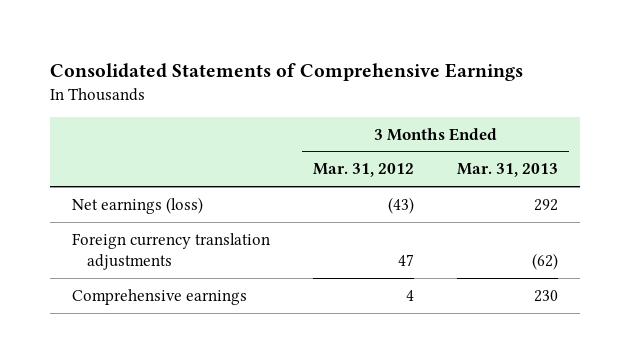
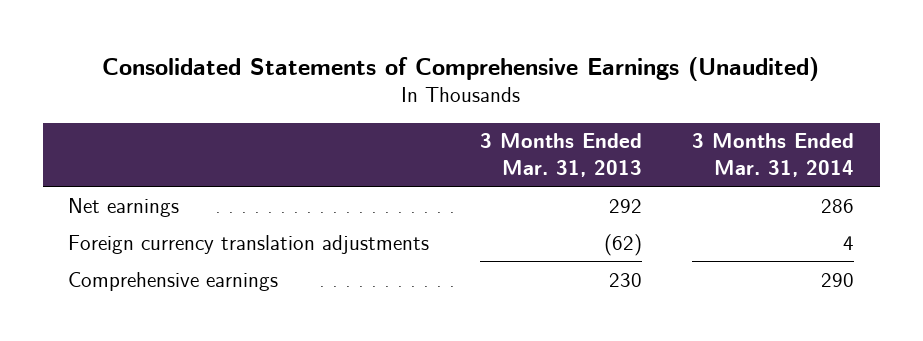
[50,62,524,81] Consolidated Statements of Comprehensive Earnings -> [102,56,820,81] Consolidated Statements of Comprehensive Earnings (Unaudited)
[313,163,415,178] Mar. 31, 2012 -> none
none -> [692,133,855,177] 3 Months Ended Mar. 31, 2014
[72,196,204,214] Net earnings (loss) -> [68,197,180,217] Net earnings

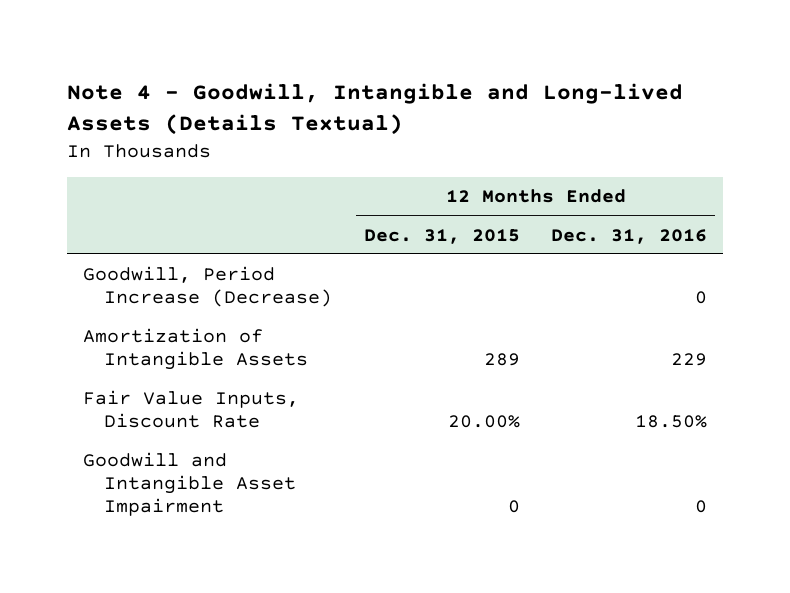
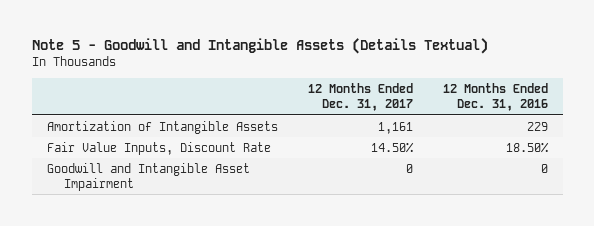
[67,82,684,135] Note 4 - Goodwill, Intangible and Long-lived Assets (Details Textual) -> [31,38,488,55] Note 5 - Goodwill and Intangible Assets (Details Textual)
[363,228,520,244] Dec. 31, 2015 -> none
none -> [307,82,413,112] 12 Months Ended Dec. 31, 2017
[83,266,333,308] Goodwill, Period Increase (Decrease) -> none

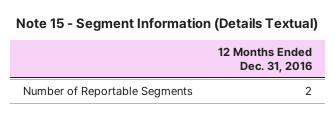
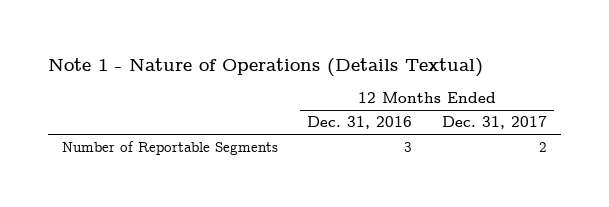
[16,17,319,32] Note 15 - Segment Information (Details Textual) -> [47,57,483,77] Note 1 - Nature of Operations (Details Textual)
none -> [441,116,547,130] Dec. 31, 2017
[305,85,313,95] 2 -> [404,142,413,153] 3

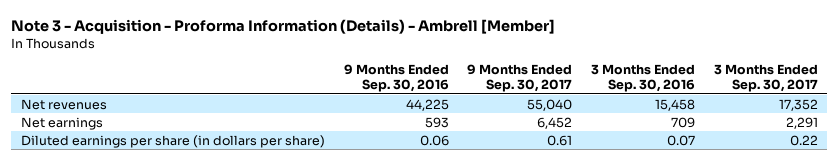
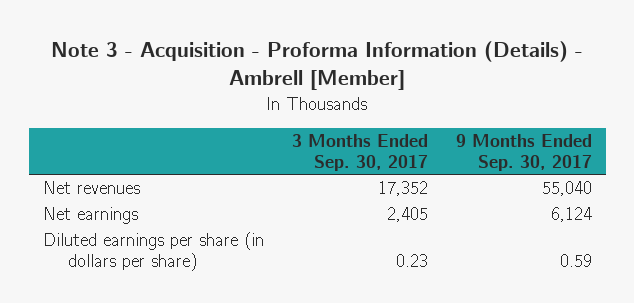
[343,64,449,93] 9 Months Ended Sep. 30, 2016 -> none
[590,64,695,93] 3 Months Ended Sep. 30, 2016 -> none
[537,116,573,129] 6,452 -> [550,207,592,223] 6,124
[785,116,818,129] 2,291 -> [386,207,428,223] 2,405
[547,134,573,146] 0.61 -> [559,254,592,268] 0.59
[789,134,818,146] 0.22 -> [395,254,428,268] 0.23

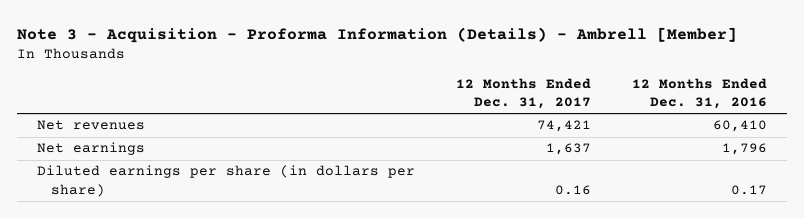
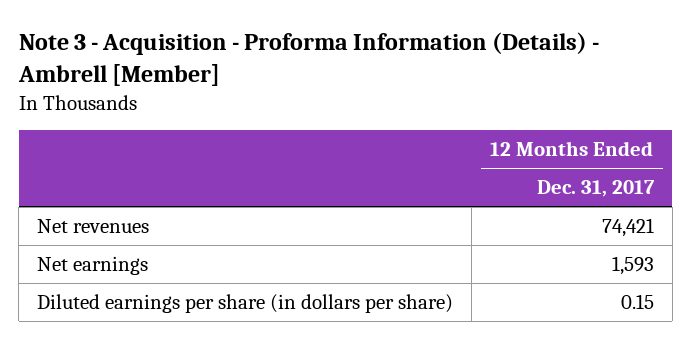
[631,77,767,110] 12 Months Ended Dec. 31, 2016 -> none
[545,143,591,156] 1,637 -> [611,255,654,275] 1,593
[554,184,591,195] 0.16 -> [620,293,654,309] 0.15

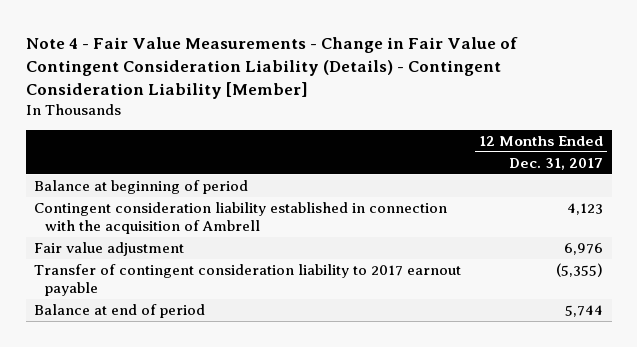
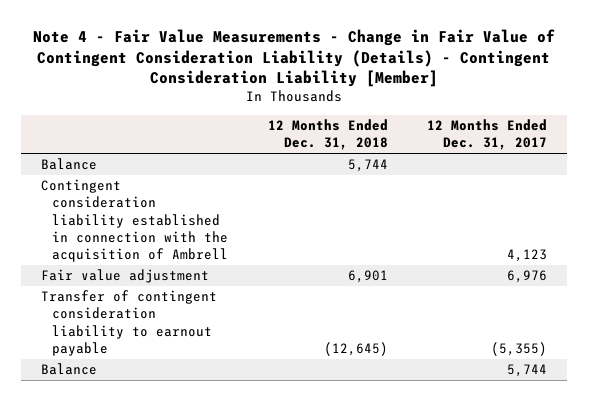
none -> [267,119,388,151] 12 Months Ended Dec. 31, 2018
[34,180,249,195] Balance at beginning of period -> [41,158,98,171] Balance
[34,264,462,296] Transfer of contingent consideration liability to 2017 earnout payable -> [41,290,218,356] Transfer of contingent consideration liability to earnout payable
[34,304,206,319] Balance at end of period -> [41,363,98,376] Balance

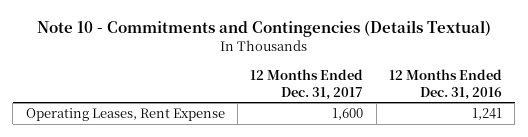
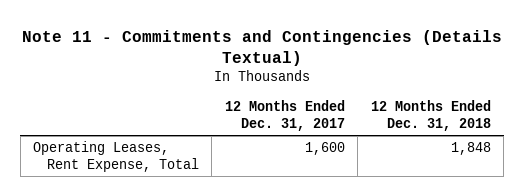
[36,20,491,38] Note 10 - Commitments and Contingencies (Details Textual) -> [22,29,503,66] Note 11 - Commitments and Contingencies (Details Textual)
[389,68,503,100] 12 Months Ended Dec. 31, 2016 -> none
none -> [370,100,491,132] 12 Months Ended Dec. 31, 2018
[25,108,225,122] Operating Leases, Rent Expense -> [33,141,199,172] Operating Leases, Rent Expense, Total

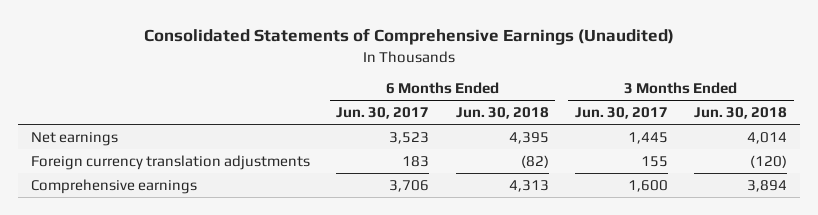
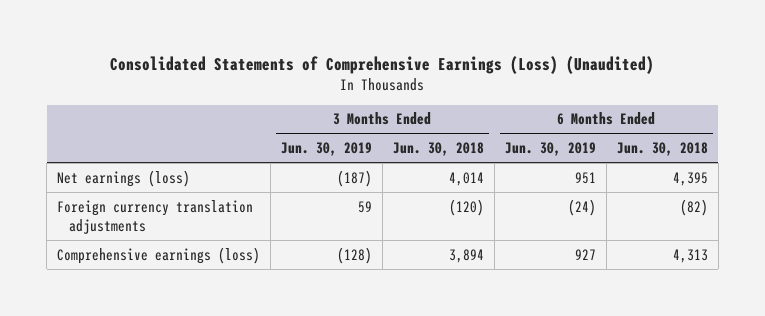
[144,28,675,46] Consolidated Statements of Comprehensive Earnings (Unaudited) -> [110,55,655,74] Consolidated Statements of Comprehensive Earnings (Loss) (Unaudited)
[336,107,430,120] Jun. 30, 2017 -> none
[574,107,668,120] Jun. 30, 2017 -> none
none -> [280,141,372,156] Jun. 30, 2019
none -> [504,141,596,156] Jun. 30, 2019
[31,131,119,146] Net earnings -> [57,169,191,187] Net earnings (loss)
[31,178,198,194] Comprehensive earnings -> [57,246,261,264] Comprehensive earnings (loss)

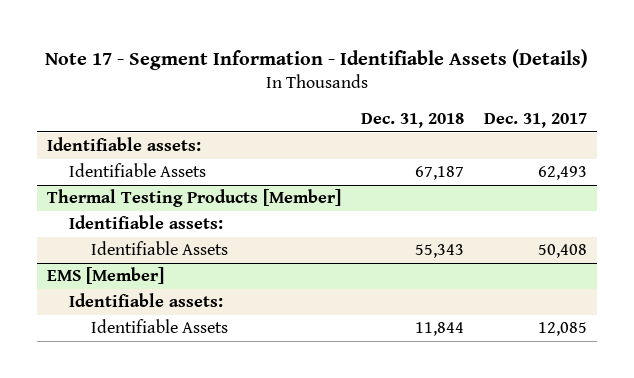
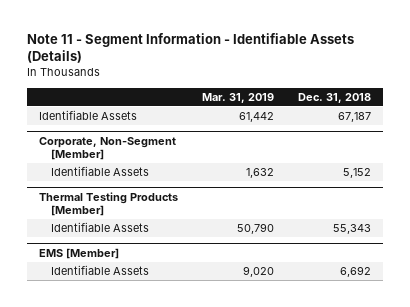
[44,48,588,70] Note 17 - Segment Information - Identifiable Assets (Details) -> [26,33,354,64] Note 11 - Segment Information - Identifiable Assets (Details)
[483,113,587,129] Dec. 31, 2017 -> none
none -> [202,92,275,103] Mar. 31, 2019
[47,137,202,152] Identifiable assets: -> none
none -> [38,136,176,161] Corporate, Non-Segment [Member]
none -> [51,166,150,177] Identifiable Assets
[69,215,224,230] Identifiable assets: -> none
[69,293,224,308] Identifiable assets: -> none
[414,322,464,337] 11,844 -> [340,266,372,278] 6,692

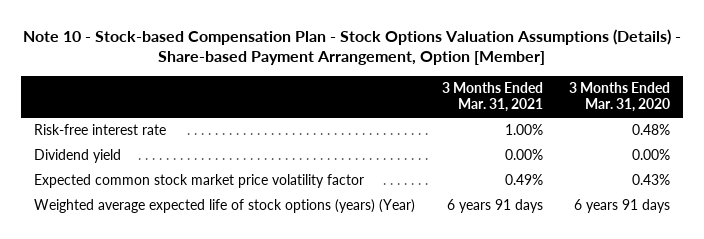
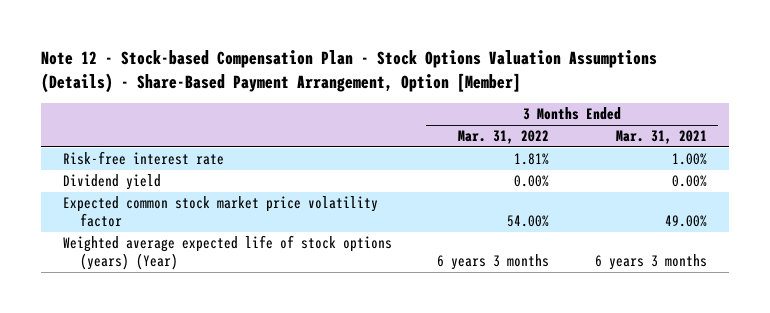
[23,28,682,66] Note 10 - Stock-based Compensation Plan - Stock Options Valuation Assumptions (Details) - Share-based Payment Arrangement, Option [Member] -> [40,50,657,93] Note 12 - Stock-based Compensation Plan - Stock Options Valuation Assumptions (Details) - Share-Based Payment Arrangement, Option [Member]
[569,81,671,113] 3 Months Ended Mar. 31, 2020 -> none
none -> [458,130,550,145] Mar. 31, 2022
[504,174,543,186] 0.49% -> [664,214,707,227] 49.00%
[446,199,543,214] 6 years 91 days -> [594,253,707,270] 6 years 3 months

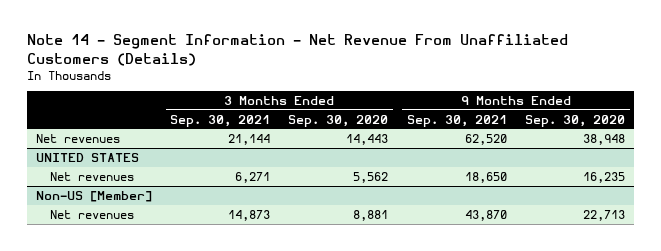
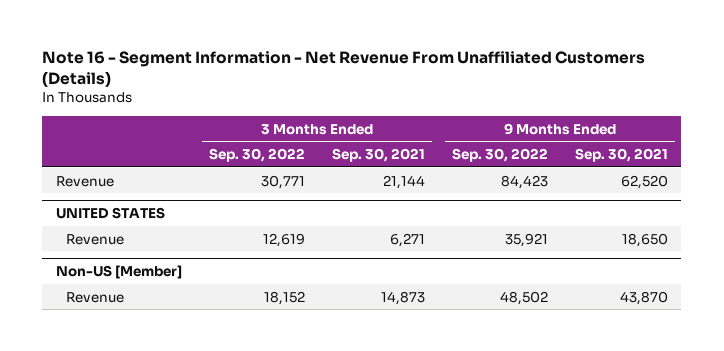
[26,34,568,66] Note 14 - Segment Information - Net Revenue From Unaffiliated Customers (Details) -> [42,51,646,88] Note 16 - Segment Information - Net Revenue From Unaffiliated Customers (Details)
[288,114,389,127] Sep. 30, 2020 -> none
[524,114,625,127] Sep. 30, 2020 -> none
none -> [208,147,305,162] Sep. 30, 2022
none -> [451,147,548,162] Sep. 30, 2022
[35,133,120,143] Net revenues -> [55,175,114,187] Revenue
[50,171,135,181] Net revenues -> [65,233,124,245] Revenue
[50,209,135,219] Net revenues -> [65,291,124,303] Revenue

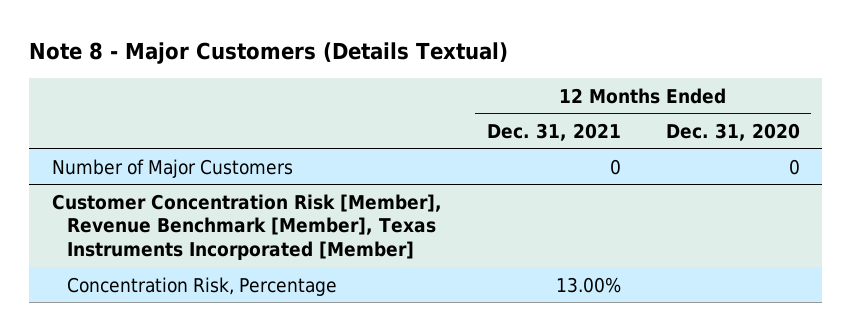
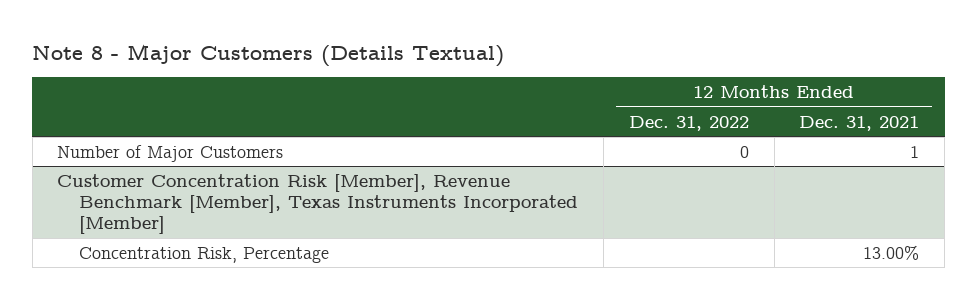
[665,122,800,141] Dec. 31, 2020 -> none
none -> [628,115,749,131] Dec. 31, 2022
[609,158,621,175] 0 -> [910,145,920,158] 1

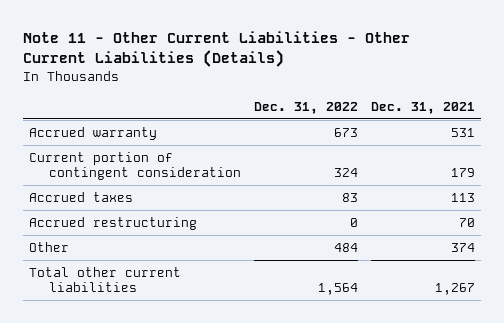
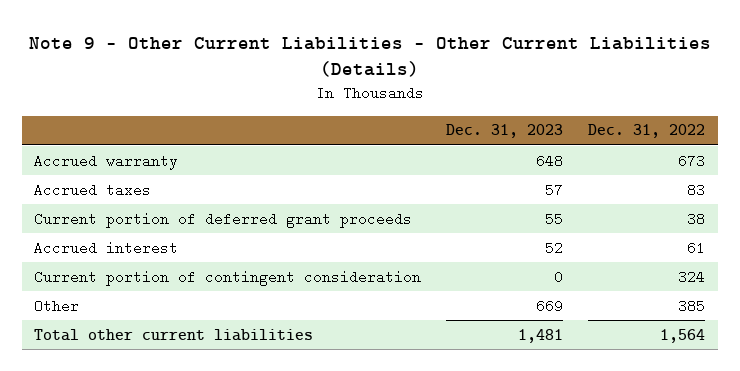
[22,31,410,68] Note 11 - Other Current Liabilities - Other Current Liabilities (Details) -> [28,36,711,78] Note 9 - Other Current Liabilities - Other Current Liabilities (Details)
[370,102,475,115] Dec. 31, 2021 -> none
none -> [446,124,564,139] Dec. 31, 2023
[29,217,198,231] Accrued restructuring -> none
none -> [34,211,413,228] Current portion of deferred grant proceeds
none -> [34,240,179,255] Accrued interest
[29,152,241,181] Current portion of contingent consideration -> [34,269,422,286] Current portion of contingent consideration
[333,243,358,253] 484 -> [678,298,706,313] 385

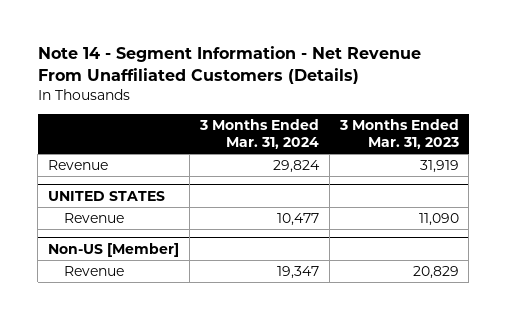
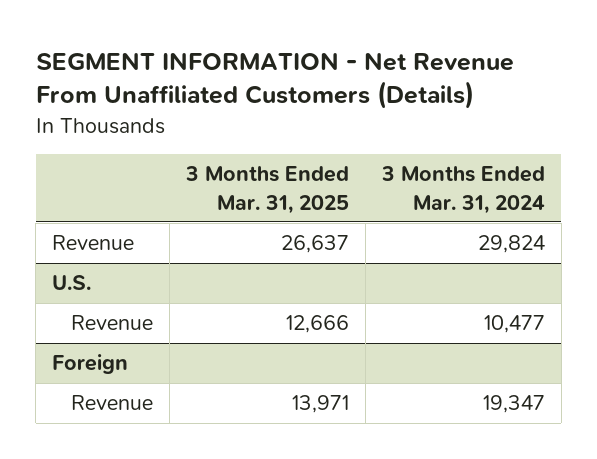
[37,46,421,85] Note 14 - Segment Information - Net Revenue From Unaffiliated Customers (Details) -> [35,51,514,110] SEGMENT INFORMATION - Net Revenue From Unaffiliated Customers (Details)
[338,118,459,149] 3 Months Ended Mar. 31, 2023 -> none
none -> [184,166,349,214] 3 Months Ended Mar. 31, 2025
[48,190,166,201] UNITED STATES -> [52,275,92,291] U.S.
[48,242,180,257] Non-US [Member] -> [52,354,129,375] Foreign

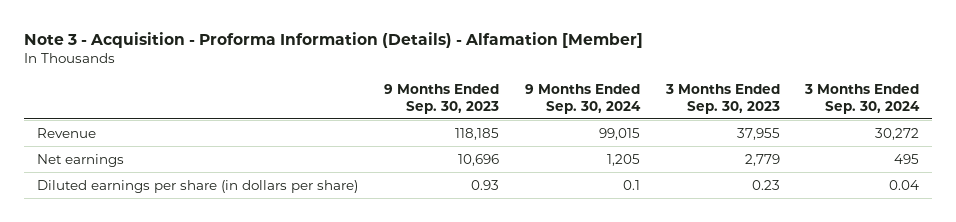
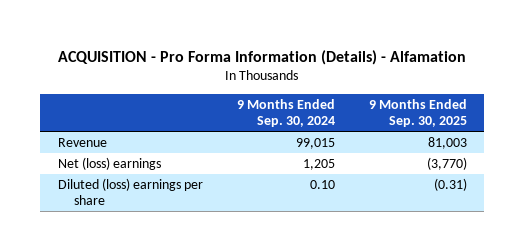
[23,31,643,48] Note 3 - Acquisition - Proforma Information (Details) - Alfamation [Member] -> [58,49,467,65] ACQUISITION - Pro Forma Information (Details) - Alfamation
[383,83,499,114] 9 Months Ended Sep. 30, 2023 -> none
[664,83,780,114] 3 Months Ended Sep. 30, 2023 -> none
[804,83,921,114] 3 Months Ended Sep. 30, 2024 -> none
none -> [368,98,467,127] 9 Months Ended Sep. 30, 2025
[36,153,124,167] Net earnings -> [57,156,161,170] Net (loss) earnings
[36,179,358,193] Diluted earnings per share (in dollars per share) -> [57,177,203,206] Diluted (loss) earnings per share
[622,179,640,190] 0.1 -> [309,179,335,189] 0.10

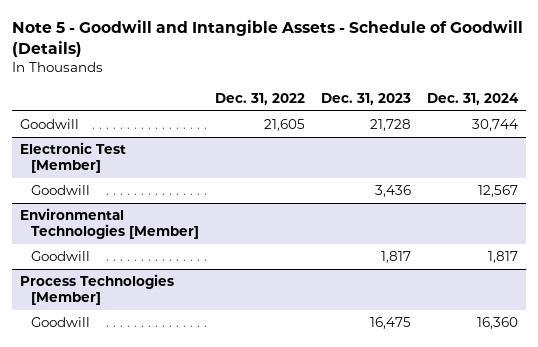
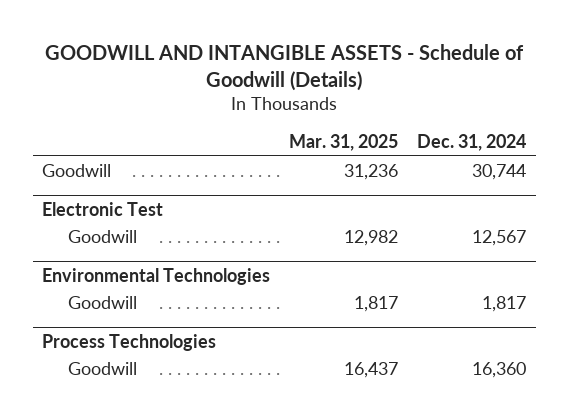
[11,19,523,57] Note 5 - Goodwill and Intangible Assets - Schedule of Goodwill (Details) -> [45,43,525,91] GOODWILL AND INTANGIBLE ASSETS - Schedule of Goodwill (Details)
[214,92,305,105] Dec. 31, 2022 -> none
[321,92,412,105] Dec. 31, 2023 -> none
none -> [289,133,399,151] Mar. 31, 2025
[19,142,126,174] Electronic Test [Member] -> [42,201,164,216] Electronic Test
[19,208,199,240] Environmental Technologies [Member] -> [42,267,271,285] Environmental Technologies
[19,274,174,306] Process Technologies [Member] -> [42,333,217,351] Process Technologies

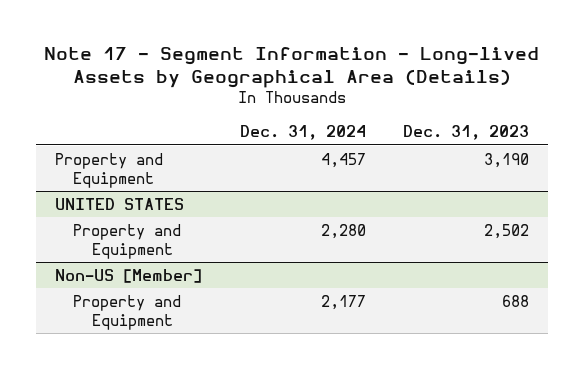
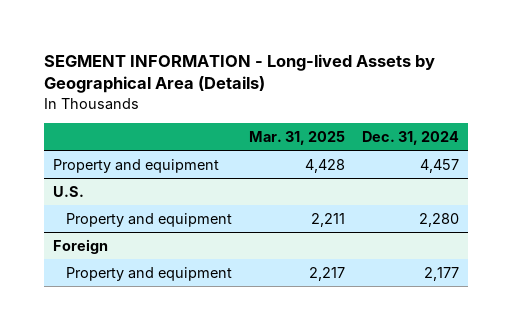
[44,46,540,89] Note 17 - Segment Information - Long-lived Assets by Geographical Area (Details) -> [44,53,436,94] SEGMENT INFORMATION - Long-lived Assets by Geographical Area (Details)
[403,125,530,141] Dec. 31, 2023 -> none
none -> [249,131,346,146] Mar. 31, 2025
[54,152,163,188] Property and Equipment -> [52,158,219,173] Property and equipment
[54,197,184,210] UNITED STATES -> [52,185,84,197] U.S.
[73,223,182,259] Property and Equipment -> [65,212,232,227] Property and equipment
[54,268,202,283] Non-US [Member] -> [52,238,108,254] Foreign
[73,294,182,330] Property and Equipment -> [65,266,232,281] Property and equipment

